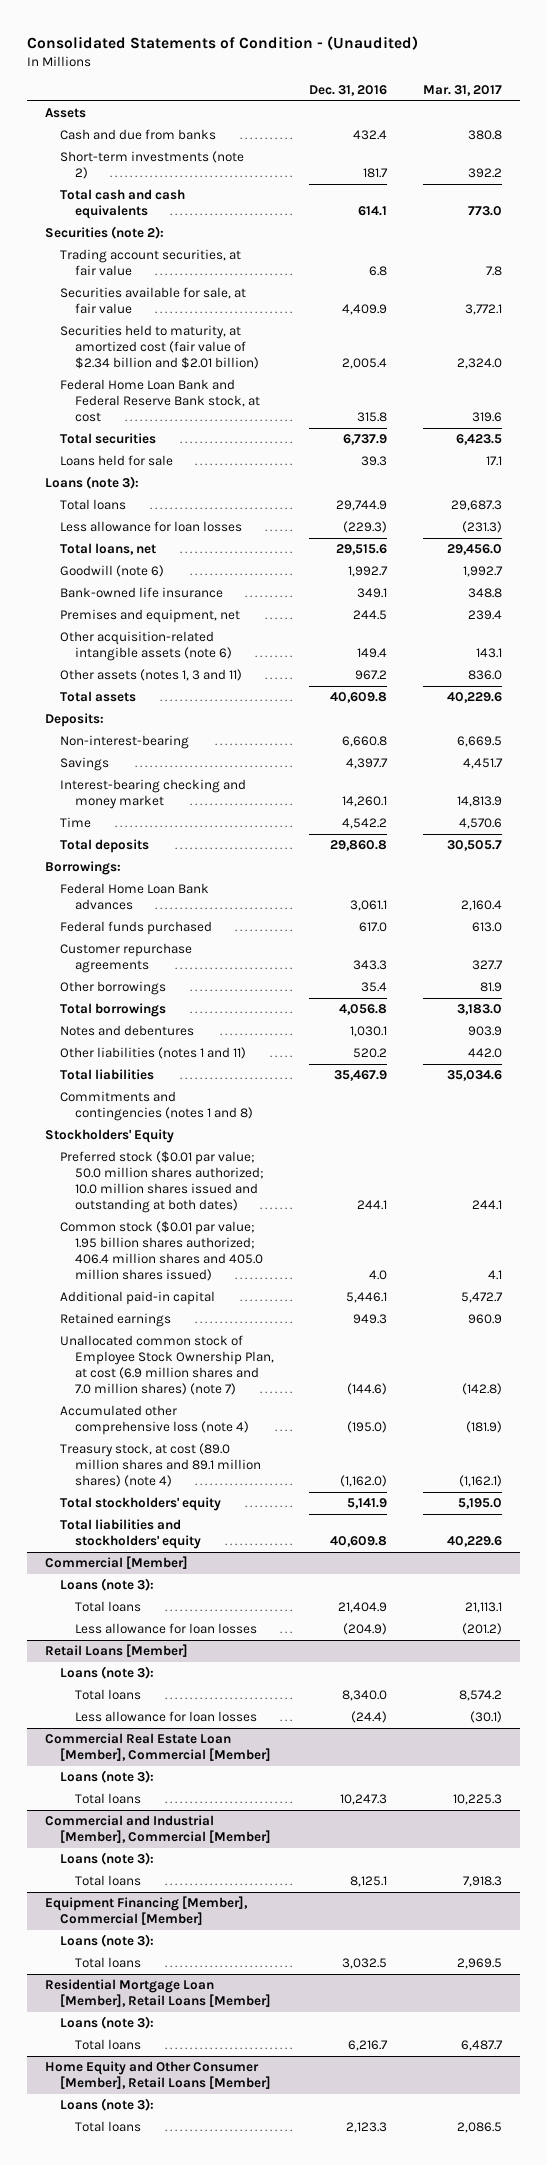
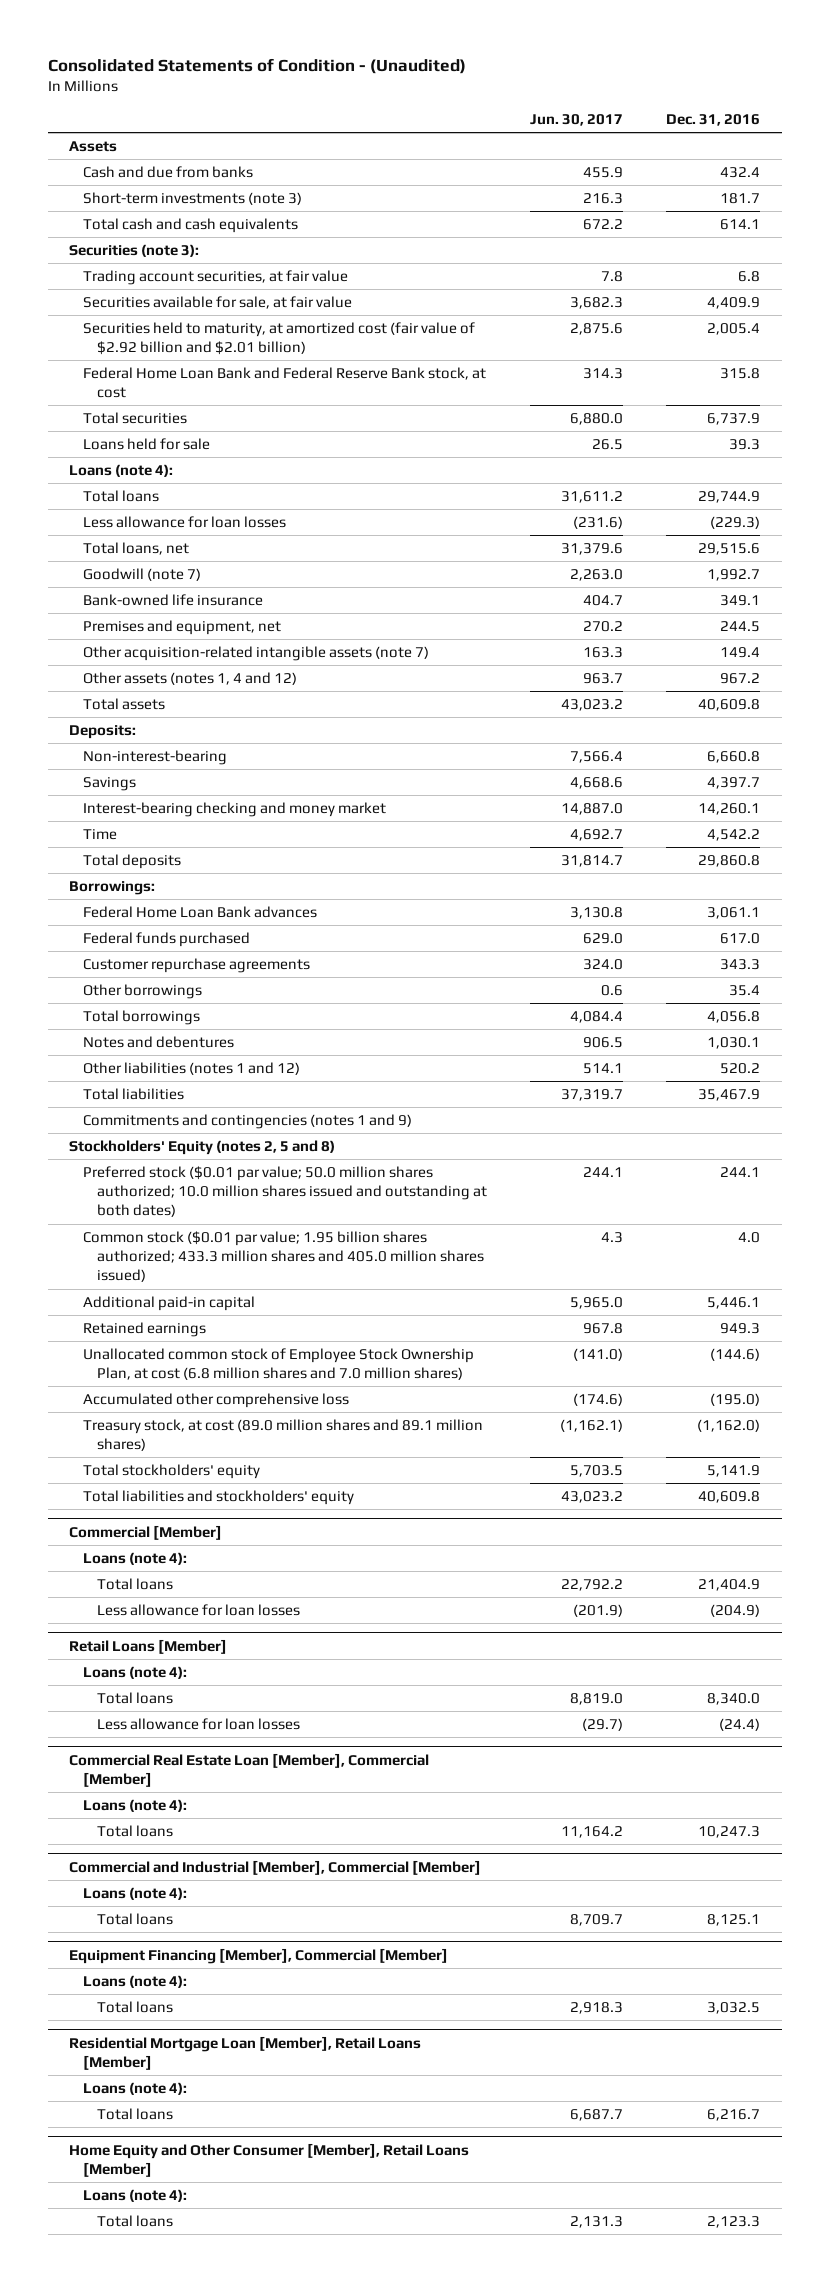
[423,85,503,97] Mar. 31, 2017 -> none
none -> [529,113,623,126] Jun. 30, 2017
[59,151,244,180] Short-term investments (note 2) -> [83,191,303,205] Short-term investments (note 3)
[44,226,164,240] Securities (note 2): -> [69,243,200,257] Securities (note 3):
[59,325,259,370] Securities held to maturity, at amortized cost (fair value of $2.34 billion and $2.01 billion) -> [83,321,476,356] Securities held to maturity, at amortized cost (fair value of $2.92 billion and $2.01 billion)
[44,476,139,490] Loans (note 3): -> [69,463,174,477] Loans (note 4):
[59,565,164,578] Goodwill (note 6) -> [83,567,202,581] Goodwill (note 7)
[59,631,232,662] Other acquisition-related intangible assets (note 6) -> [83,645,430,661] Other acquisition-related intangible assets (note 7)
[59,669,242,682] Other assets (notes 1, 3 and 11) -> [83,671,298,685] Other assets (notes 1, 4 and 12)
[59,1047,246,1060] Other liabilities (notes 1 and 11) -> [83,1061,301,1075] Other liabilities (notes 1 and 12)
[59,1091,253,1122] Commitments and contingencies (notes 1 and 8) -> [83,1113,413,1129] Commitments and contingencies (notes 1 and 9)
[44,1129,174,1144] Stockholders' Equity -> [69,1139,336,1155] Stockholders' Equity (notes 2, 5 and 8)
[59,1221,263,1282] Common stock ($0.01 par value; 1.95 billion shares authorized; 406.4 million shares and 405.0 million shares issued) -> [83,1230,484,1283] Common stock ($0.01 par value; 1.95 billion shares authorized; 433.3 million shares and 405.0 million shares issued)
[59,1335,274,1396] Unallocated common stock of Employee Stock Ownership Plan, at cost (6.9 million shares and 7.0 million shares) (note 7) -> [83,1347,475,1381] Unallocated common stock of Employee Stock Ownership Plan, at cost (6.8 million shares and 7.0 million shares)
[59,1405,249,1436] Accumulated other comprehensive loss (note 4) -> [83,1392,350,1408] Accumulated other comprehensive loss
[59,1443,261,1488] Treasury stock, at cost (89.0 million shares and 89.1 million shares) (note 4) -> [83,1418,484,1452] Treasury stock, at cost (89.0 million shares and 89.1 million shares)
[59,1578,154,1592] Loans (note 3): -> [83,1551,188,1565] Loans (note 4):
[59,1666,154,1680] Loans (note 3): -> [83,1665,188,1679] Loans (note 4):
[59,1770,154,1784] Loans (note 3): -> [83,1798,188,1812] Loans (note 4):
[59,1852,154,1866] Loans (note 3): -> [83,1886,188,1900] Loans (note 4):
[59,1934,154,1948] Loans (note 3): -> [83,1974,188,1988] Loans (note 4):
[59,2016,154,2030] Loans (note 3): -> [83,2081,188,2095] Loans (note 4):
[59,2098,154,2112] Loans (note 3): -> [83,2188,188,2202] Loans (note 4):

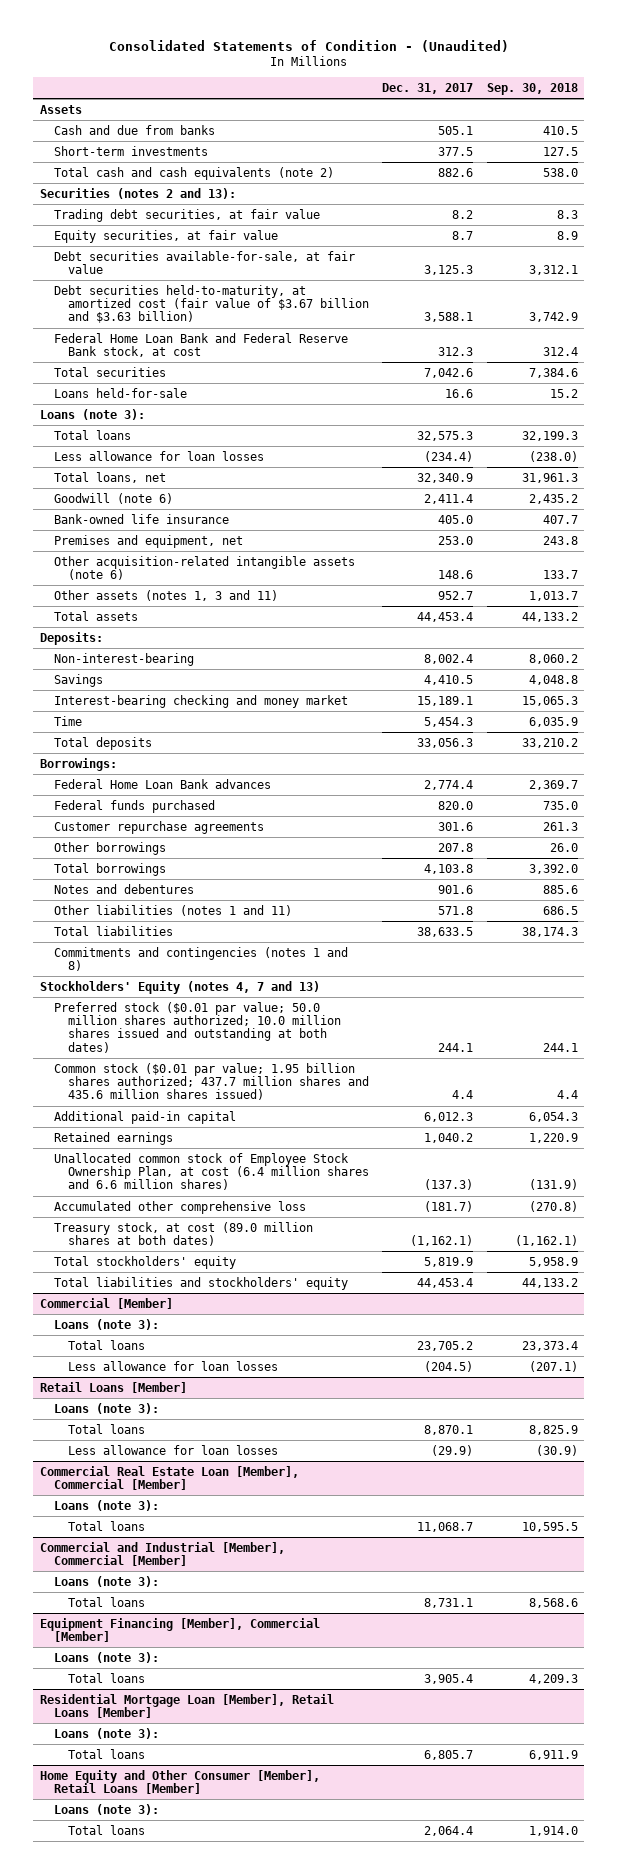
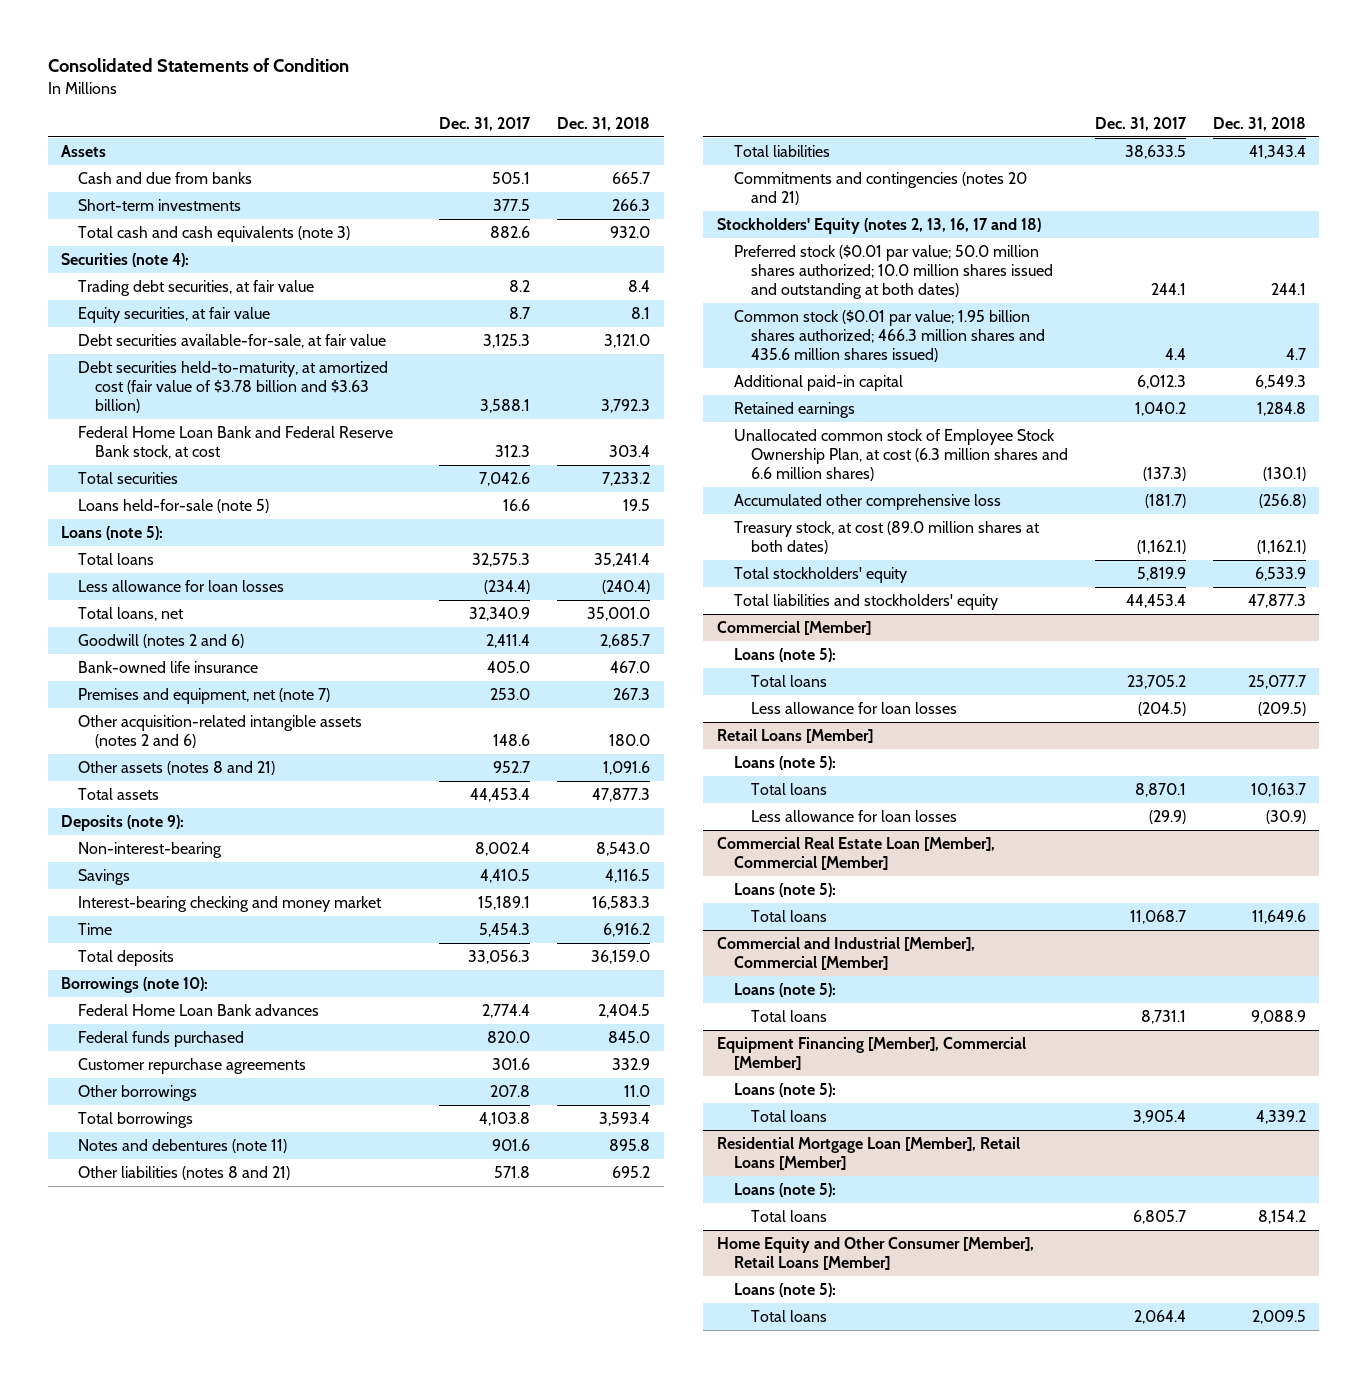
[108,39,509,52] Consolidated Statements of Condition - (Unaudited) -> [47,58,349,73] Consolidated Statements of Condition
[486,82,578,95] Sep. 30, 2018 -> none
none -> [557,116,651,131] Dec. 31, 2018
[53,166,334,180] Total cash and cash equivalents (note 2) -> [78,226,351,243] Total cash and cash equivalents (note 3)
[39,187,236,199] Securities (notes 2 and 13): -> [61,253,190,268] Securities (note 4):
[53,284,369,324] Debt securities held-to-maturity, at amortized cost (fair value of $3.67 billion and $3.63 billion) -> [78,361,389,414] Debt securities held-to-maturity, at amortized cost (fair value of $3.78 billion and $3.63 billion)
[53,387,187,398] Loans held-for-sale -> [78,499,270,514] Loans held-for-sale (note 5)
[39,408,145,420] Loans (note 3): -> [61,526,164,541] Loans (note 5):
[53,492,173,504] Goodwill (note 6) -> [78,634,245,649] Goodwill (notes 2 and 6)
[53,534,243,548] Premises and equipment, net -> [78,688,331,705] Premises and equipment, net (note 7)
[53,555,355,581] Other acquisition-related intangible assets (note 6) -> [78,715,363,749] Other acquisition-related intangible assets (notes 2 and 6)
[53,589,278,601] Other assets (notes 1, 3 and 11) -> [78,761,276,776] Other assets (notes 8 and 21)
[39,631,103,645] Deposits: -> [61,815,185,832] Deposits (note 9):
[39,757,117,771] Borrowings: -> [61,977,209,994] Borrowings (note 10):
[53,883,194,894] Notes and debentures -> [78,1139,288,1154] Notes and debentures (note 11)
[53,904,292,916] Other liabilities (notes 1 and 11) -> [78,1166,291,1181] Other liabilities (notes 8 and 21)
[53,946,348,972] Commitments and contingencies (notes 1 and 8) -> [733,172,1027,206] Commitments and contingencies (notes 20 and 21)
[39,980,320,994] Stockholders' Equity (notes 4, 7 and 13) -> [716,218,1041,235] Stockholders' Equity (notes 2, 13, 16, 17 and 18)
[53,1062,369,1101] Common stock ($0.01 par value; 1.95 billion shares authorized; 437.7 million shares and 435.6 million shares issued) -> [733,310,1045,363] Common stock ($0.01 par value; 1.95 billion shares authorized; 466.3 million shares and 435.6 million shares issued)
[53,1152,369,1191] Unallocated common stock of Employee Stock Ownership Plan, at cost (6.4 million shares and 6.6 million shares) -> [733,429,1068,482] Unallocated common stock of Employee Stock Ownership Plan, at cost (6.3 million shares and 6.6 million shares)
[53,1318,159,1330] Loans (note 3): -> [733,648,836,663] Loans (note 5):
[53,1402,159,1414] Loans (note 3): -> [733,756,836,771] Loans (note 5):
[53,1499,159,1511] Loans (note 3): -> [733,883,836,898] Loans (note 5):
[53,1575,159,1587] Loans (note 3): -> [733,983,836,998] Loans (note 5):
[53,1651,159,1663] Loans (note 3): -> [733,1083,836,1098] Loans (note 5):
[53,1727,159,1739] Loans (note 3): -> [733,1183,836,1198] Loans (note 5):
[53,1803,159,1815] Loans (note 3): -> [733,1283,836,1298] Loans (note 5):

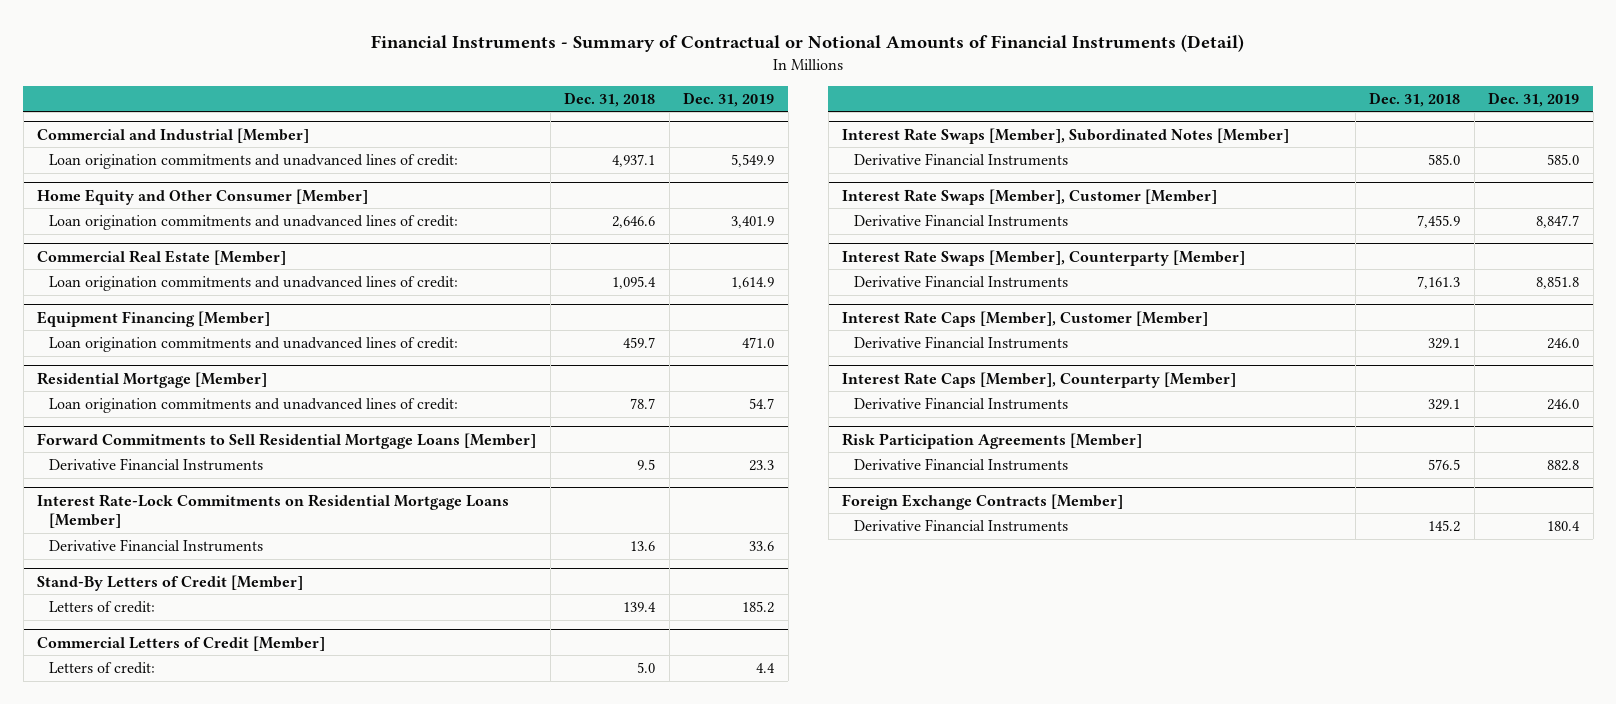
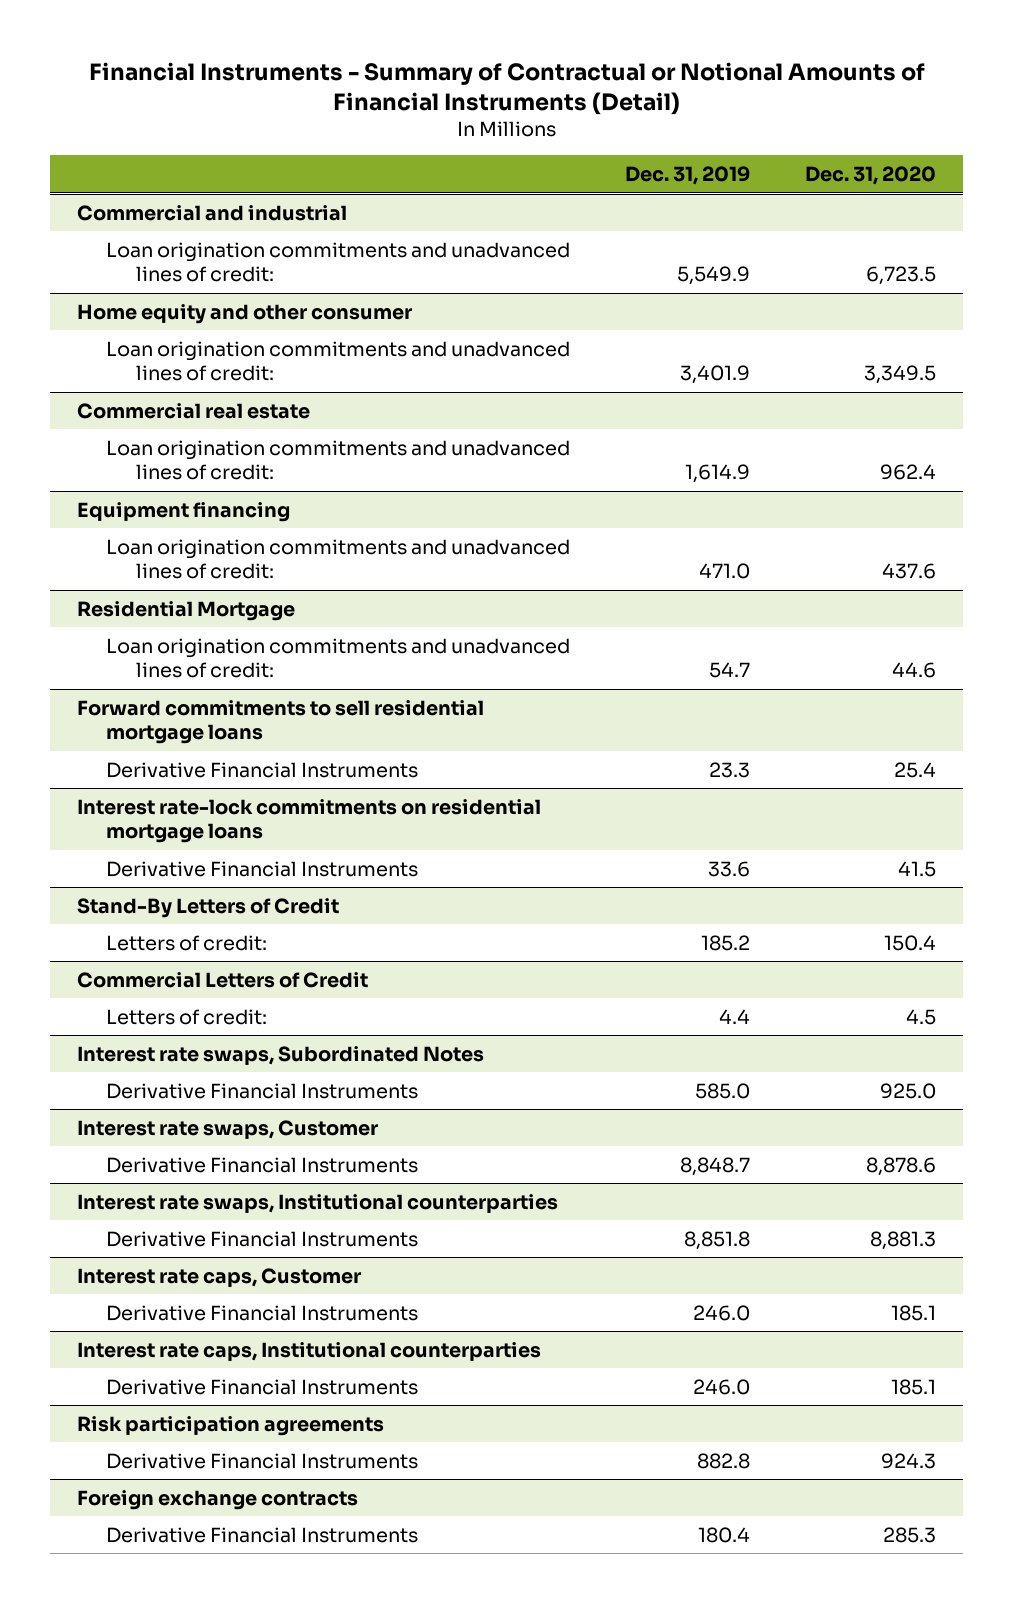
[564,91,656,107] Dec. 31, 2018 -> none
none -> [805,165,937,185] Dec. 31, 2020
[37,127,310,143] Commercial and Industrial [Member] -> [76,204,347,221] Commercial and industrial
[37,188,369,205] Home Equity and Other Consumer [Member] -> [76,303,412,324] Home equity and other consumer
[37,249,287,265] Commercial Real Estate [Member] -> [76,402,310,419] Commercial real estate
[37,310,271,327] Equipment Financing [Member] -> [76,501,290,522] Equipment financing
[37,371,268,388] Residential Mortgage [Member] -> [76,600,295,621] Residential Mortgage
[37,432,537,449] Forward Commitments to Sell Residential Mortgage Loans [Member] -> [76,699,484,745] Forward commitments to sell residential mortgage loans
[37,493,510,529] Interest Rate-Lock Commitments on Residential Mortgage Loans [Member] -> [76,798,541,844] Interest rate-lock commitments on residential mortgage loans
[37,574,304,591] Stand-By Letters of Credit [Member] -> [76,897,339,918] Stand-By Letters of Credit
[37,635,326,651] Commercial Letters of Credit [Member] -> [76,971,368,988] Commercial Letters of Credit
[842,127,1290,144] Interest Rate Swaps [Member], Subordinated Notes [Member] -> [76,1045,484,1065] Interest rate swaps, Subordinated Notes
[842,249,1246,266] Interest Rate Swaps [Member], Counterparty [Member] -> none
[842,188,1218,205] Interest Rate Swaps [Member], Customer [Member] -> [76,1119,378,1139] Interest rate swaps, Customer
[1536,215,1580,229] 8,847.7 -> [680,1156,751,1176] 8,848.7
none -> [76,1193,558,1213] Interest rate swaps, Institutional counterparties
[842,310,1209,327] Interest Rate Caps [Member], Customer [Member] -> [76,1267,361,1287] Interest rate caps, Customer
[842,371,1237,388] Interest Rate Caps [Member], Counterparty [Member] -> none
none -> [76,1341,541,1361] Interest rate caps, Institutional counterparties
[842,432,1143,449] Risk Participation Agreements [Member] -> [76,1415,384,1436] Risk participation agreements
[842,493,1124,510] Foreign Exchange Contracts [Member] -> [76,1489,358,1510] Foreign exchange contracts

